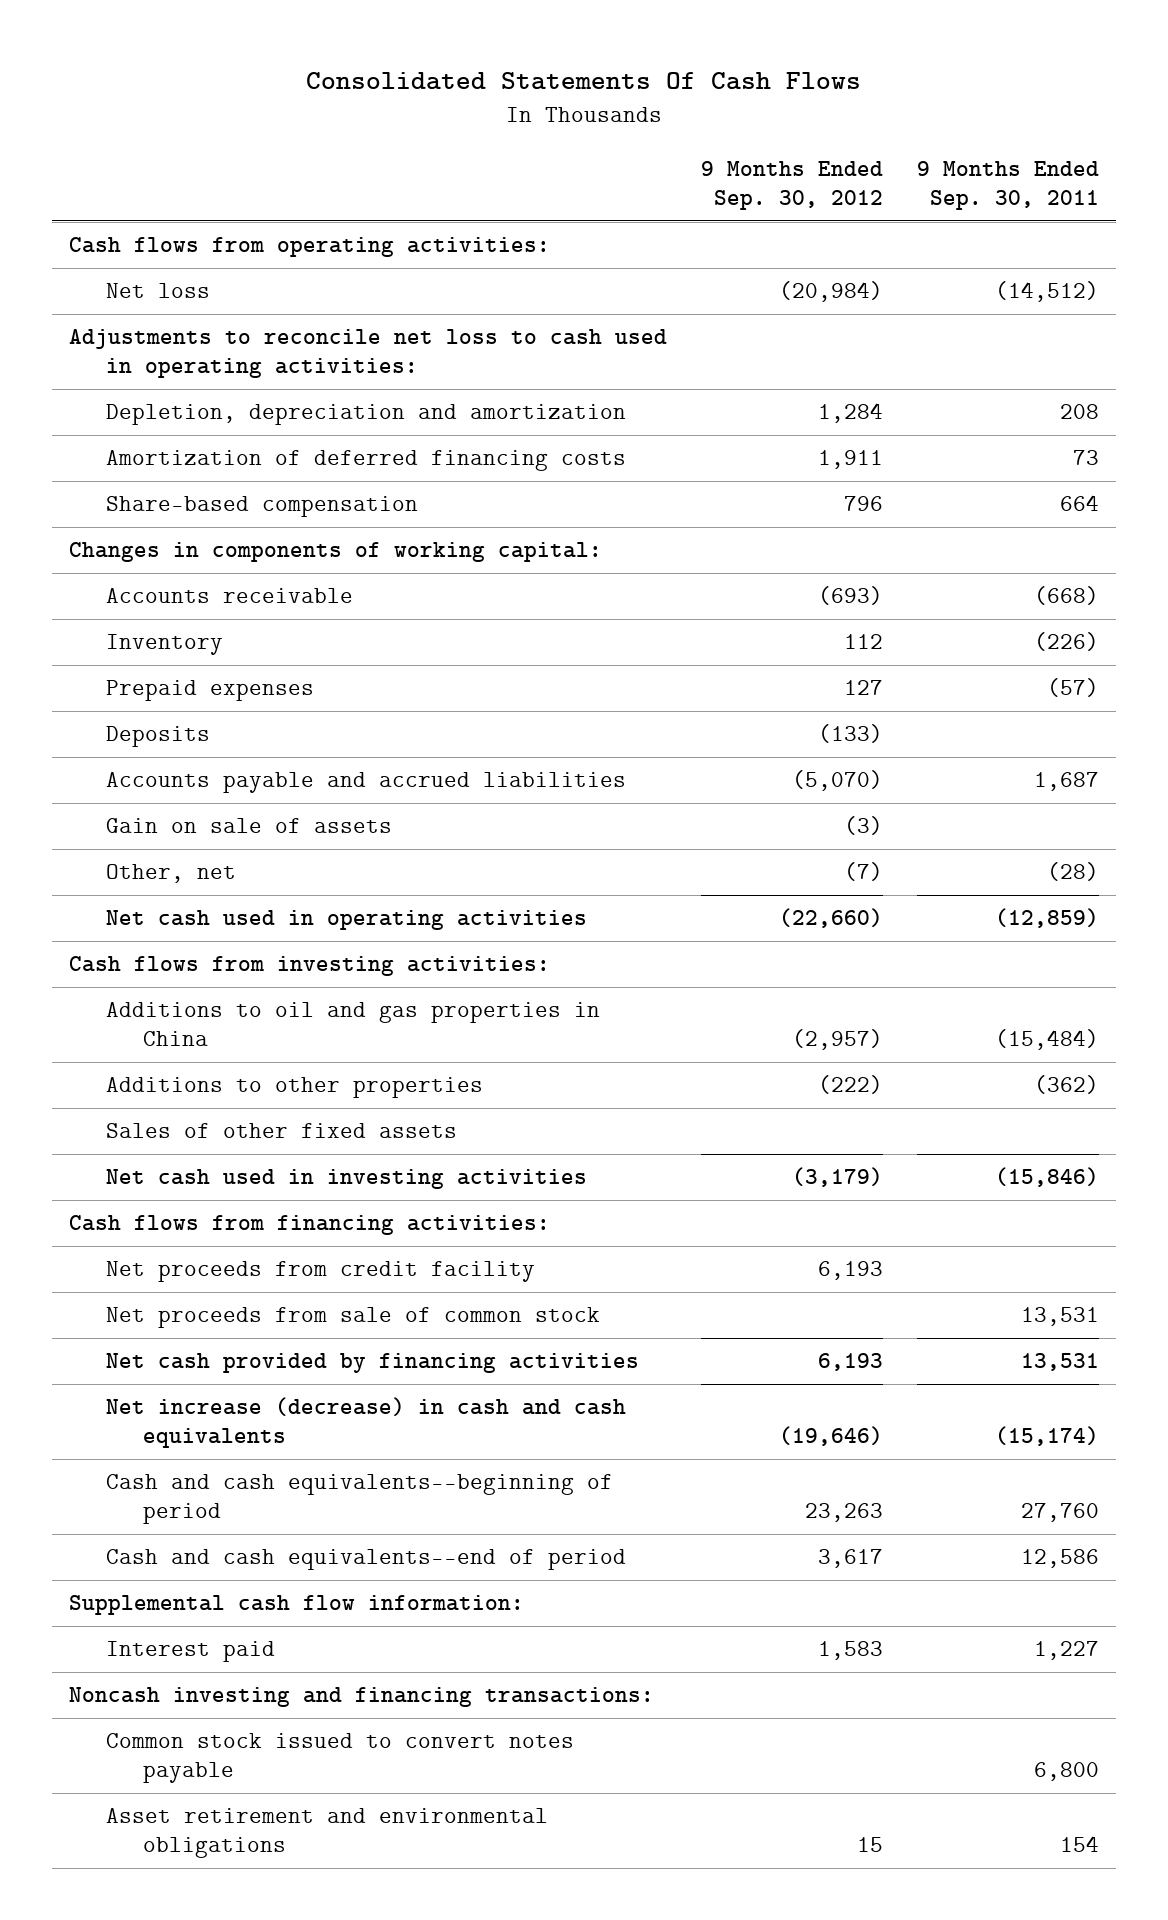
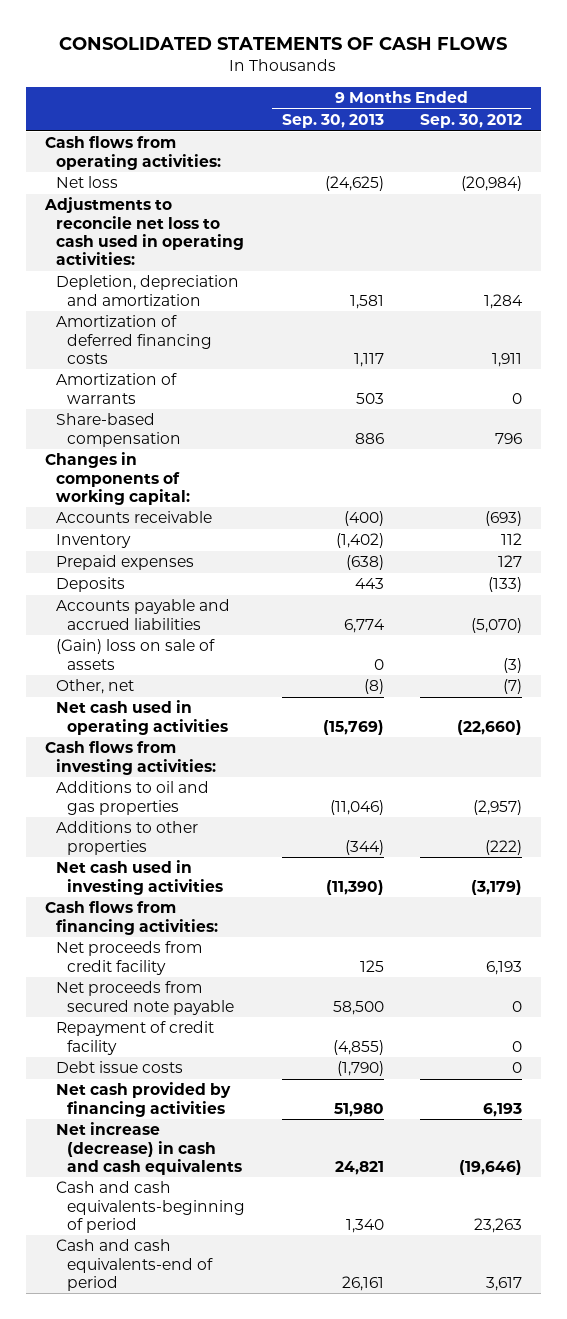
[305,72,861,91] Consolidated Statements Of Cash Flows -> [59,37,508,51] CONSOLIDATED STATEMENTS OF CASH FLOWS
[916,161,1099,211] 9 Months Ended Sep. 30, 2011 -> none
none -> [281,114,384,129] Sep. 30, 2013
none -> [55,373,177,404] Amortization of warrants
[106,818,393,834] Gain on sale of assets -> [55,639,215,670] (Gain) loss on sale of assets
[106,1002,601,1047] Additions to oil and gas properties in China -> [55,781,209,815] Additions to oil and gas properties
[106,1123,458,1139] Sales of other fixed assets -> none
[106,1307,601,1329] Net proceeds from sale of common stock -> none
none -> [55,981,234,1015] Net proceeds from secured note payable
none -> [55,1021,214,1055] Repayment of credit facility
none -> [55,1061,183,1074] Debt issue costs
[68,1595,524,1616] Supplemental cash flow information: -> none
[106,1641,276,1663] Interest paid -> none
[68,1687,654,1708] Noncash investing and financing transactions: -> none
[106,1733,575,1784] Common stock issued to convert notes payable -> none
[106,1808,549,1859] Asset retirement and environmental obligations -> none
[106,1474,614,1525] Cash and cash equivalents--beginning of period -> [55,1181,245,1233] Cash and cash equivalents-beginning of period
[106,1549,627,1571] Cash and cash equivalents--end of period -> [55,1239,213,1291] Cash and cash equivalents-end of period

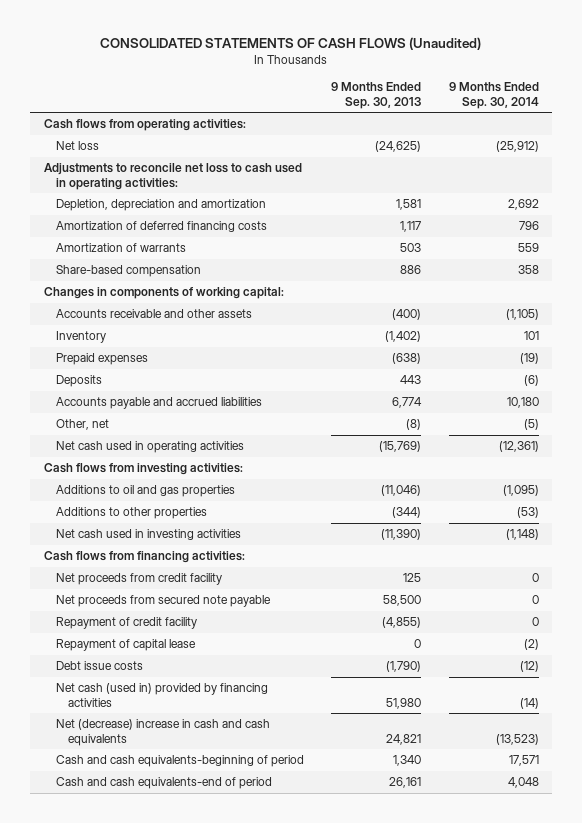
[59,37,508,51] CONSOLIDATED STATEMENTS OF CASH FLOWS -> [100,37,482,51] CONSOLIDATED STATEMENTS OF CASH FLOWS (Unaudited)
[420,114,523,129] Sep. 30, 2012 -> none
none -> [448,82,539,109] 9 Months Ended Sep. 30, 2014
[55,511,212,524] Accounts receivable -> none
none -> [55,309,252,319] Accounts receivable and other assets
[55,639,215,670] (Gain) loss on sale of assets -> none
none -> [55,639,196,652] Repayment of capital lease
[55,1082,231,1117] Net cash provided by financing activities -> [55,683,268,707] Net cash (used in) provided by financing activities
[55,1122,242,1175] Net increase (decrease) in cash and cash equivalents -> [55,719,270,746] Net (decrease) increase in cash and cash equivalents

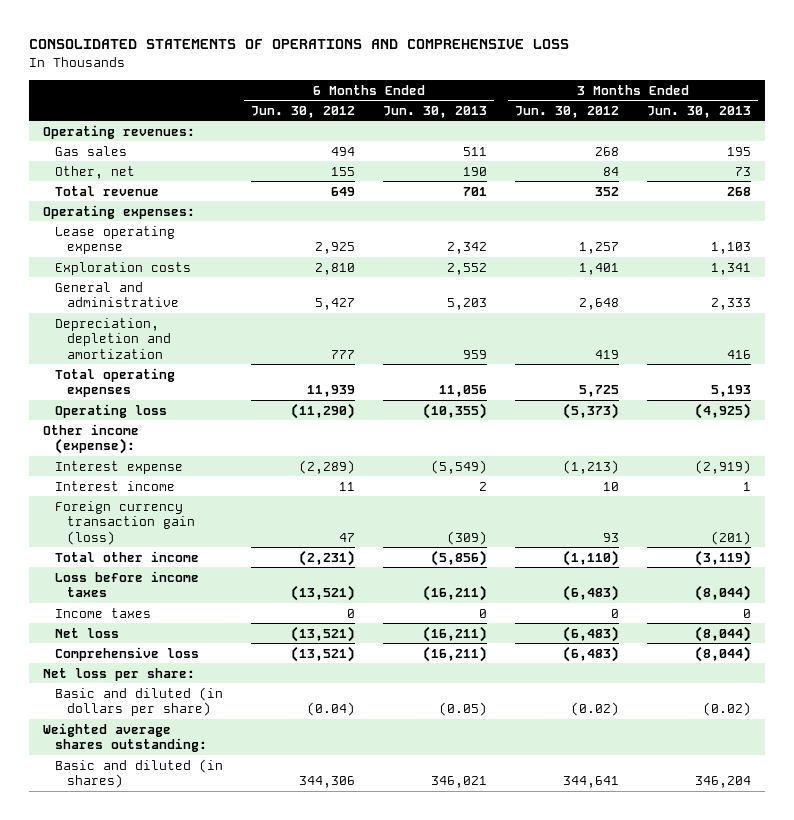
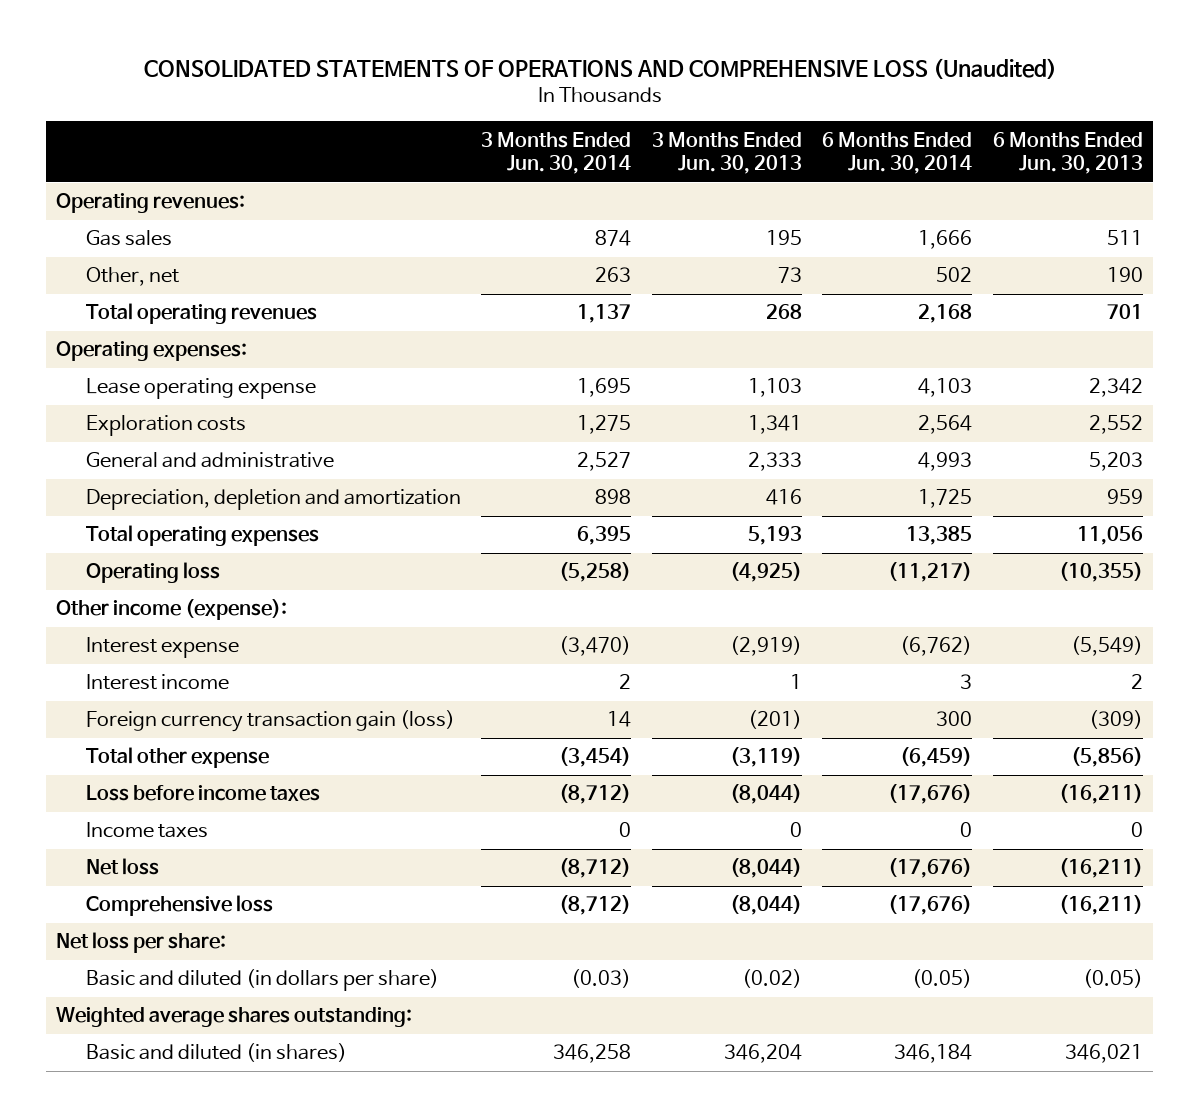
[28,38,569,49] CONSOLIDATED STATEMENTS OF OPERATIONS AND COMPREHENSIVE LOSS -> [143,58,1057,80] CONSOLIDATED STATEMENTS OF OPERATIONS AND COMPREHENSIVE LOSS (Unaudited)
[250,105,355,118] Jun. 30, 2012 -> none
[515,105,620,118] Jun. 30, 2012 -> none
none -> [481,131,632,175] 3 Months Ended Jun. 30, 2014
none -> [822,131,973,175] 6 Months Ended Jun. 30, 2014
[54,185,159,196] Total revenue -> [85,303,317,325] Total operating revenues
[54,550,199,562] Total other income -> [85,747,269,769] Total other expense

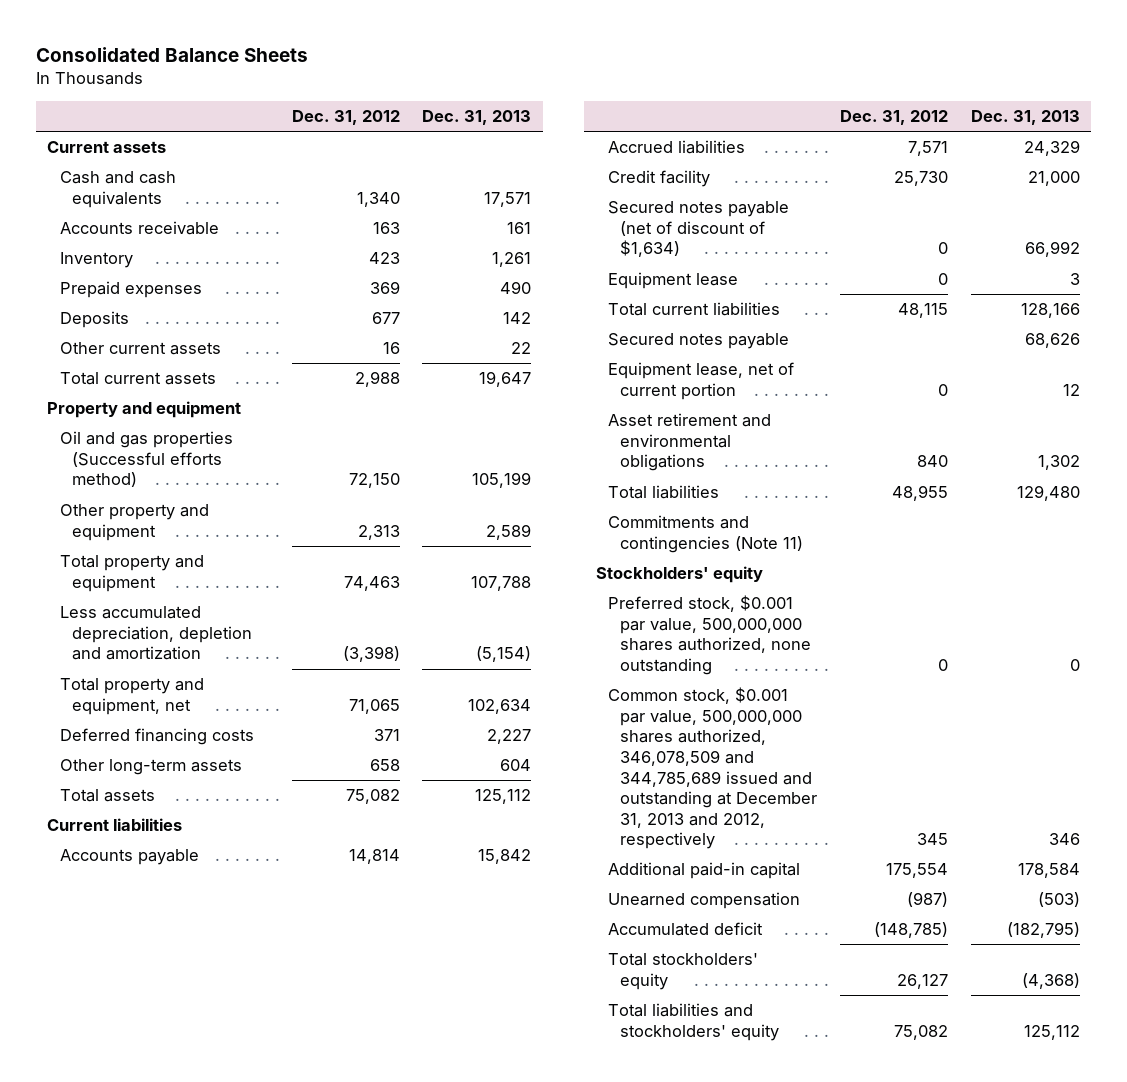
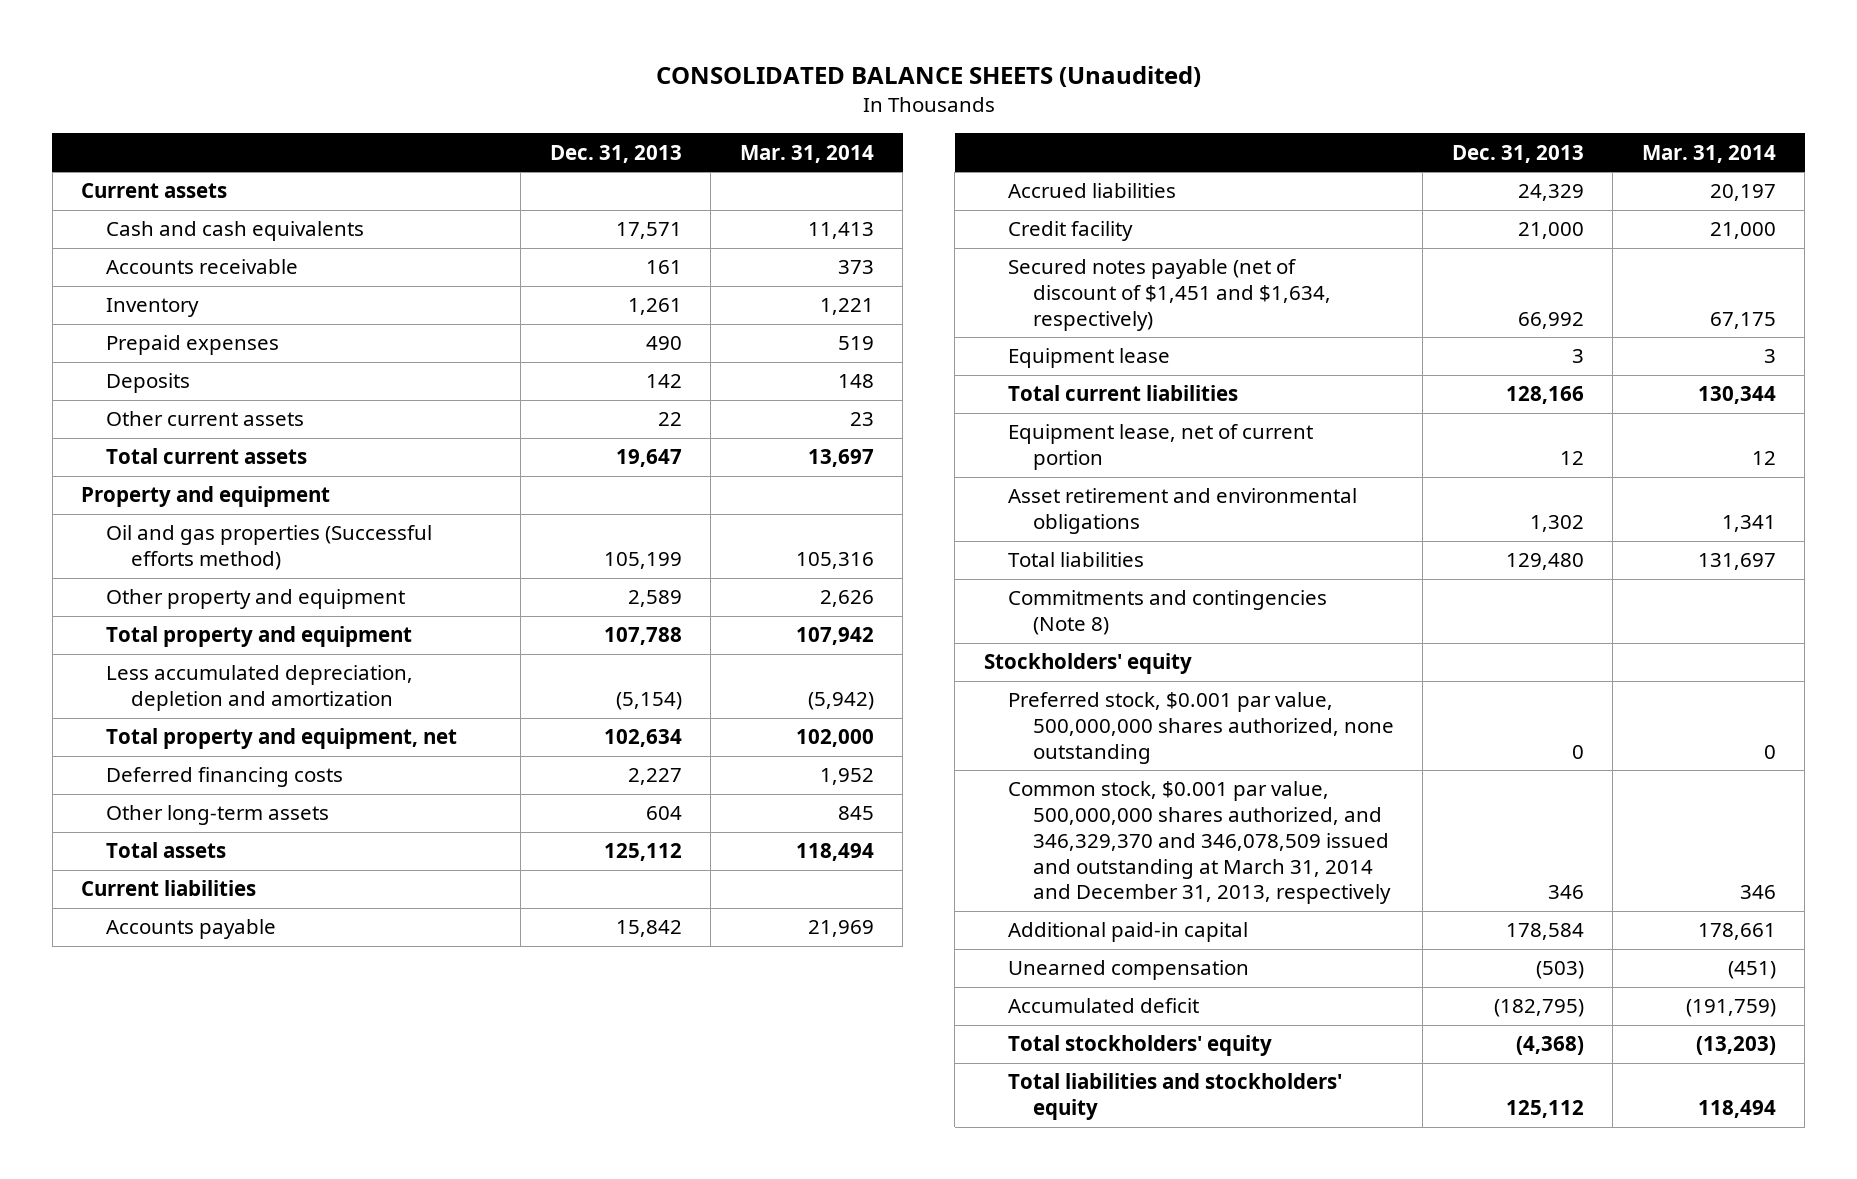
[35,46,308,62] Consolidated Balance Sheets -> [655,66,1201,88] CONSOLIDATED BALANCE SHEETS (Unaudited)
[291,110,400,126] Dec. 31, 2012 -> none
none -> [739,144,874,163] Mar. 31, 2014
[608,201,790,258] Secured notes payable (net of discount of $1,634) -> [1008,259,1331,331] Secured notes payable (net of discount of $1,451 and $1,634, respectively)
[608,333,790,350] Secured notes payable -> none
[608,515,804,553] Commitments and contingencies (Note 11) -> [1008,590,1328,636] Commitments and contingencies (Note 8)
[608,687,818,850] Common stock, $0.001 par value, 500,000,000 shares authorized, 346,078,509 and 344,785,689 issued and outstanding at December 31, 2013 and 2012, respectively -> [1008,781,1391,905] Common stock, $0.001 par value, 500,000,000 shares authorized, and 346,329,370 and 346,078,509 issued and outstanding at March 31, 2014 and December 31, 2013, respectively

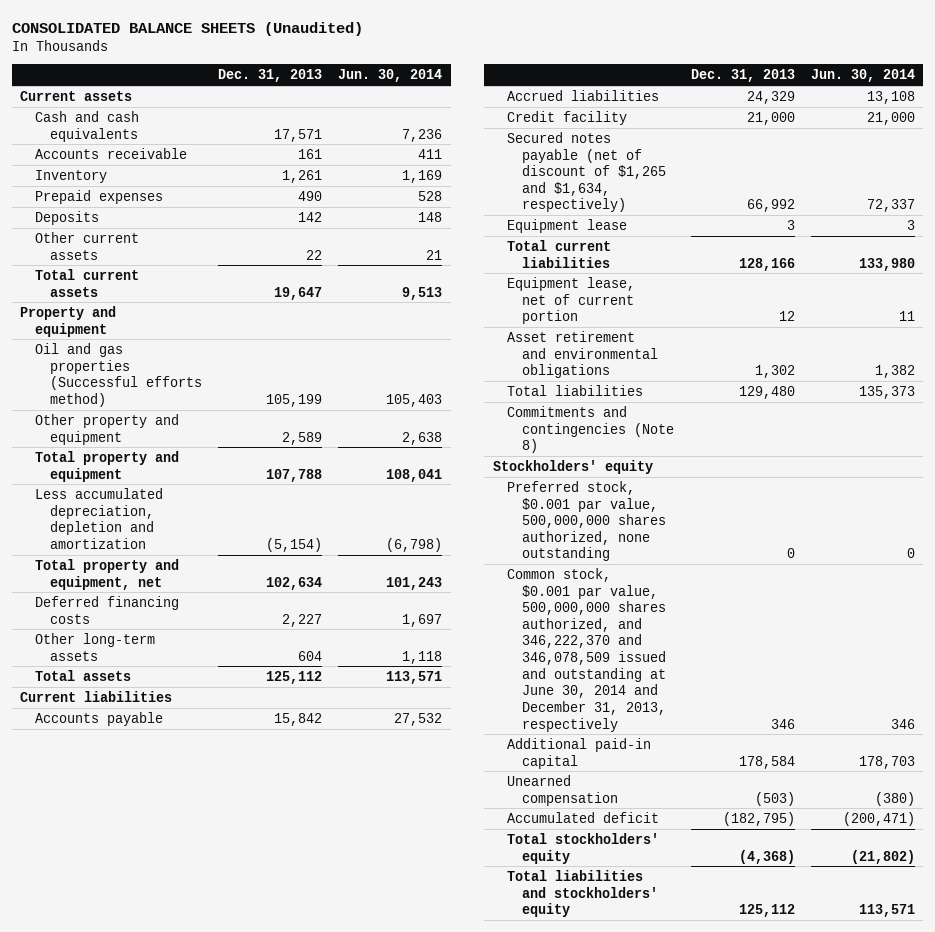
[739,144,874,163] Mar. 31, 2014 -> none
none -> [338,69,443,83] Jun. 30, 2014
[1008,259,1331,331] Secured notes payable (net of discount of $1,451 and $1,634, respectively) -> [507,131,667,213] Secured notes payable (net of discount of $1,265 and $1,634, respectively)
[1008,781,1391,905] Common stock, $0.001 par value, 500,000,000 shares authorized, and 346,329,370 and 346,078,509 issued and outstanding at March 31, 2014 and December 31, 2013, respectively -> [507,567,667,732] Common stock, $0.001 par value, 500,000,000 shares authorized, and 346,222,370 and 346,078,509 issued and outstanding at June 30, 2014 and December 31, 2013, respectively

